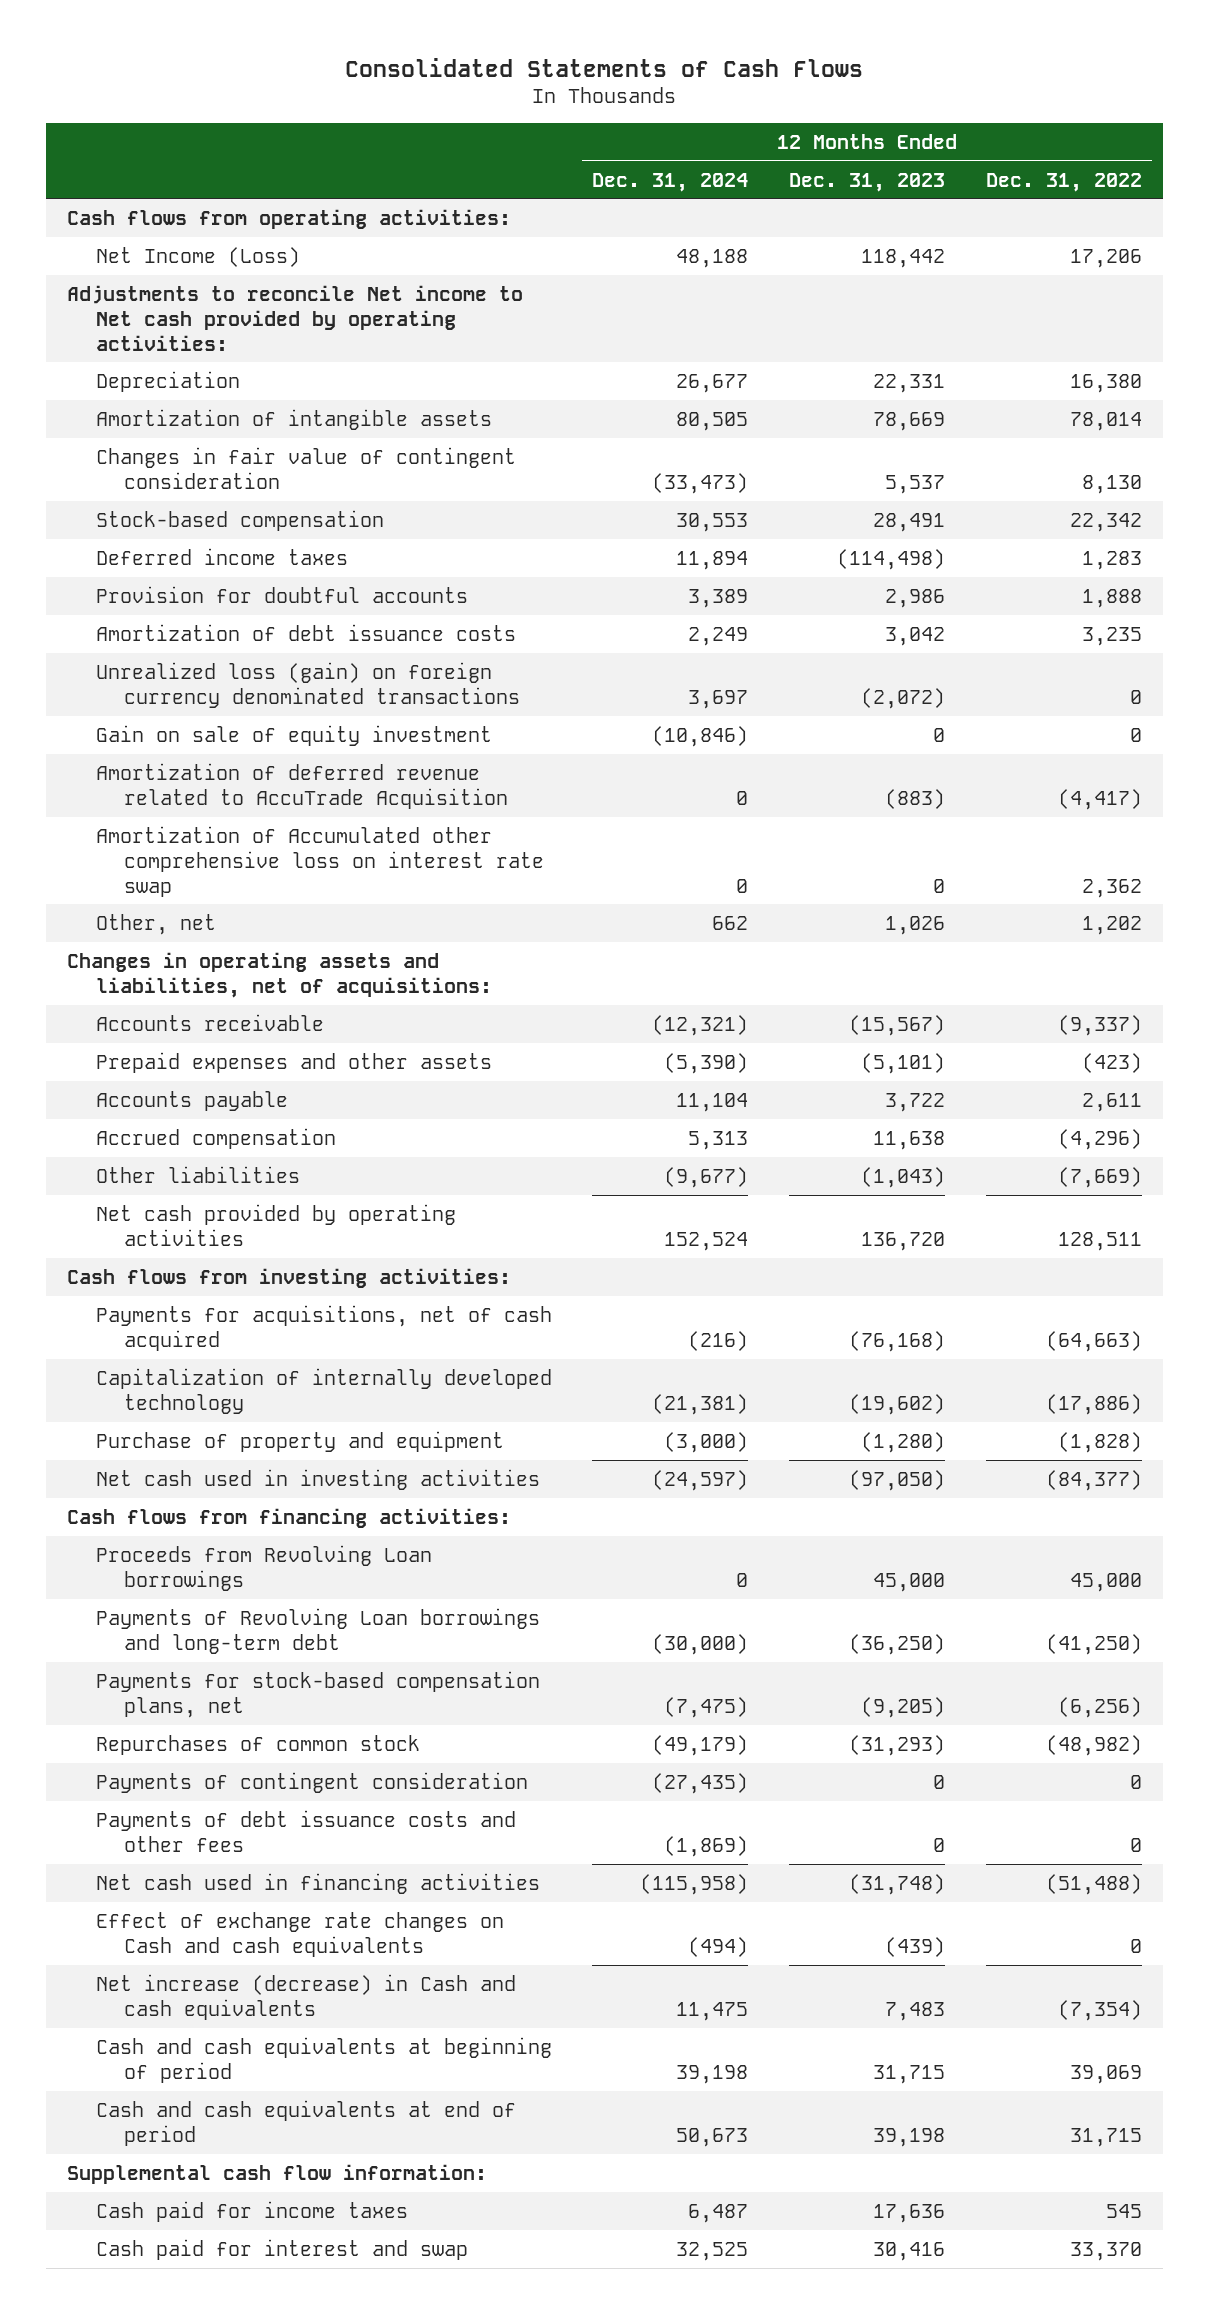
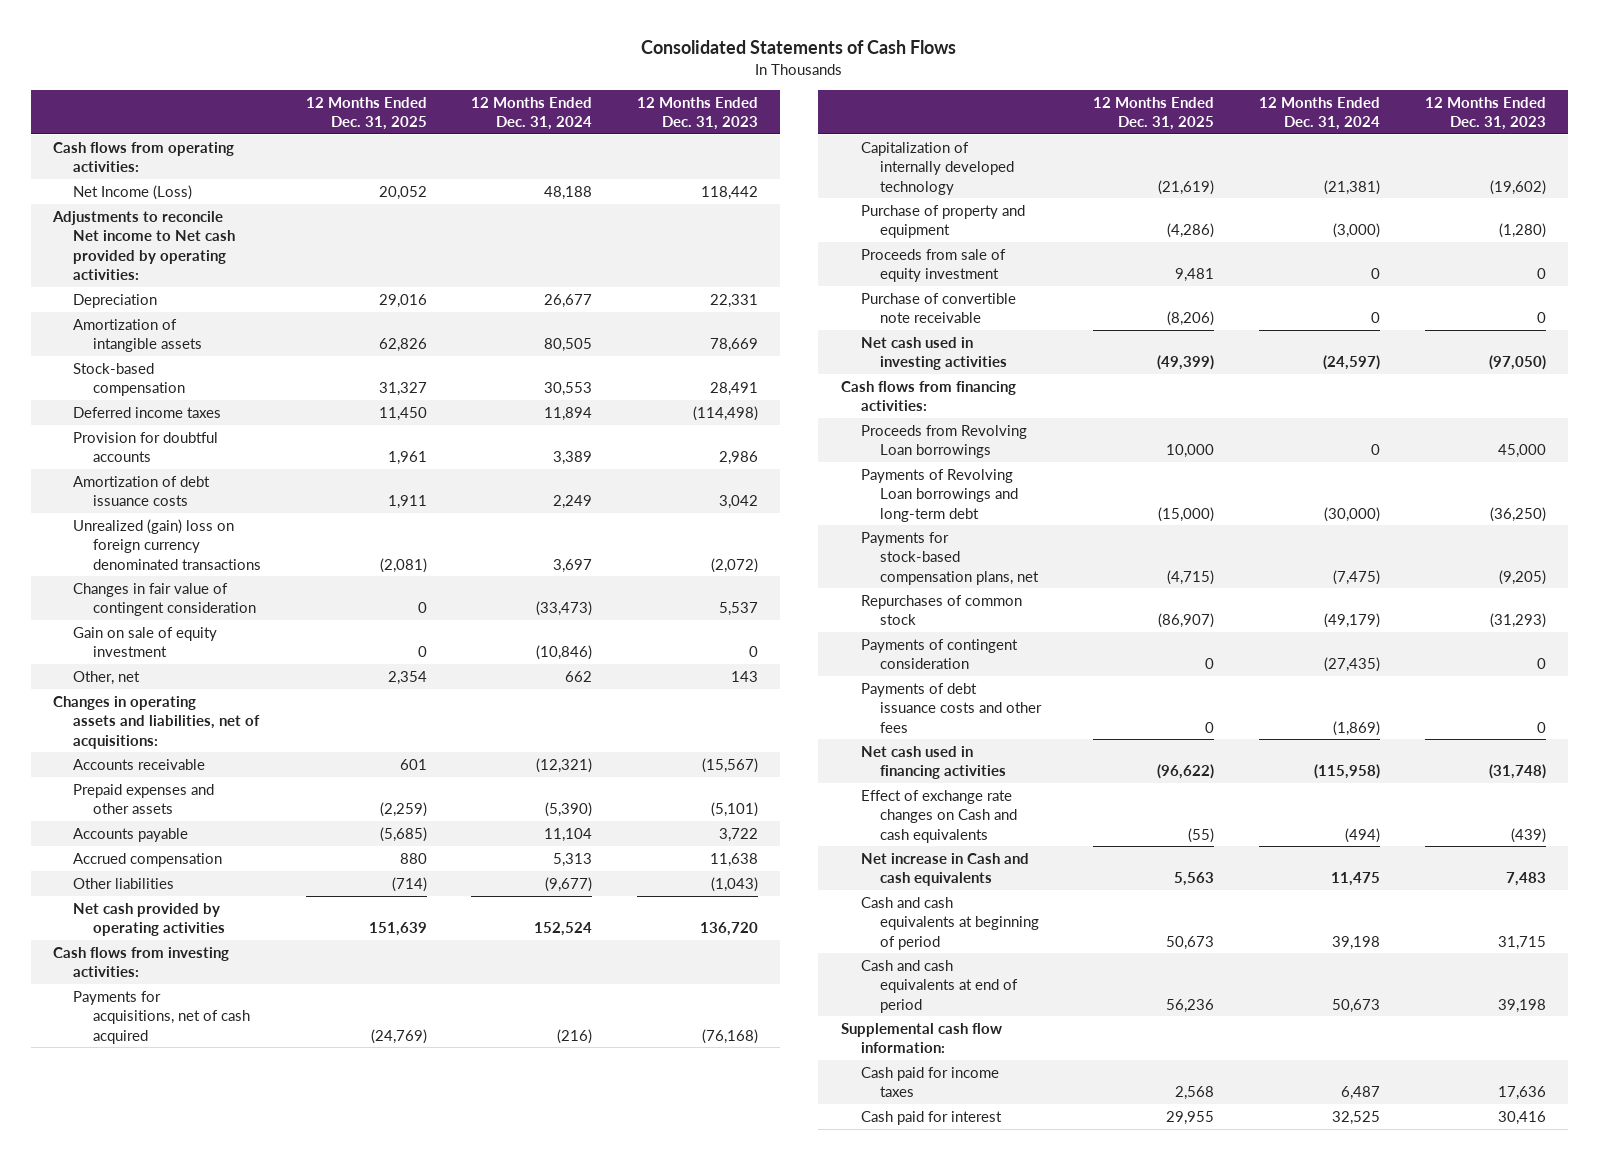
[986,172,1143,192] Dec. 31, 2022 -> none
none -> [305,96,427,131] 12 Months Ended Dec. 31, 2025
[95,661,521,708] Unrealized loss (gain) on foreign currency denominated transactions -> [72,518,261,570] Unrealized (gain) loss on foreign currency denominated transactions
[95,446,516,489] Changes in fair value of contingent consideration -> [72,582,256,617] Changes in fair value of contingent consideration
[95,762,509,809] Amortization of deferred revenue related to AccuTrade Acquisition -> none
[95,825,545,897] Amortization of Accumulated other comprehensive loss on interest rate swap -> none
[885,915,946,935] 1,026 -> [731,670,759,682] 143
none -> [860,248,1006,283] Proceeds from sale of equity investment
none -> [860,292,1016,324] Purchase of convertible note receivable
[95,1973,516,2020] Net increase (decrease) in Cash and cash equivalents -> [860,852,1029,887] Net increase in Cash and cash equivalents
[95,2238,468,2260] Cash paid for interest and swap -> [860,1110,1002,1125] Cash paid for interest

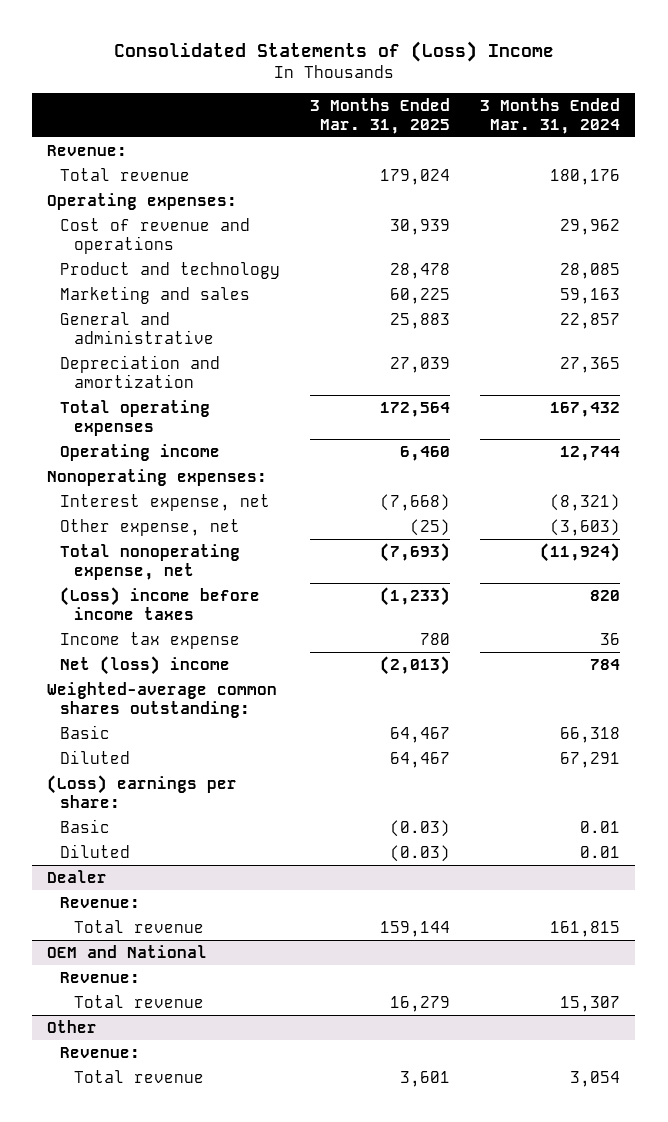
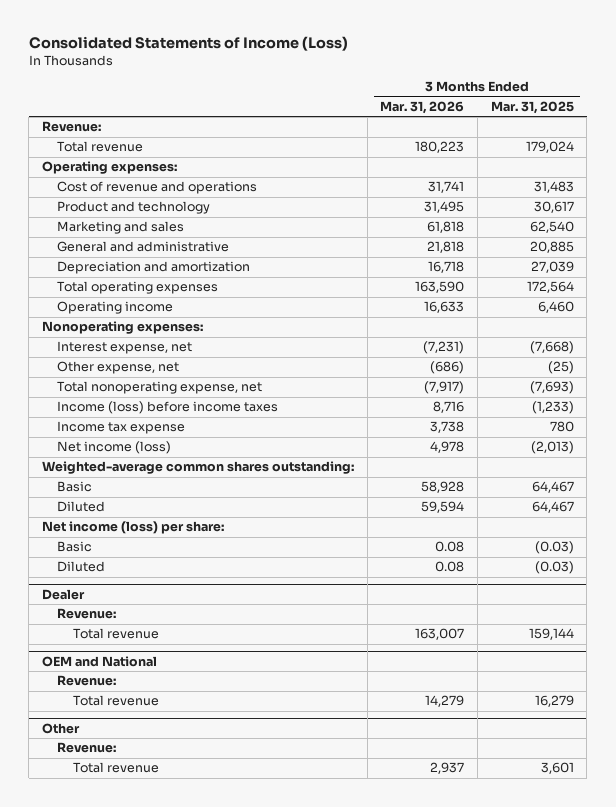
[113,40,554,62] Consolidated Statements of (Loss) Income -> [28,35,348,51] Consolidated Statements of Income (Loss)
[480,98,621,134] 3 Months Ended Mar. 31, 2024 -> none
none -> [380,100,465,114] Mar. 31, 2026
[390,218,451,235] 30,939 -> [533,181,574,194] 31,483
[390,262,451,279] 28,478 -> [533,201,574,214] 30,617
[390,287,451,304] 60,225 -> [529,221,574,234] 62,540
[390,312,451,329] 25,883 -> [529,241,574,254] 20,885
[60,586,261,620] (Loss) income before income taxes -> [57,401,279,415] Income (loss) before income taxes
[60,655,231,675] Net (loss) income -> [57,441,172,455] Net income (loss)
[47,774,238,808] (Loss) earnings per share: -> [41,521,224,535] Net income (loss) per share:

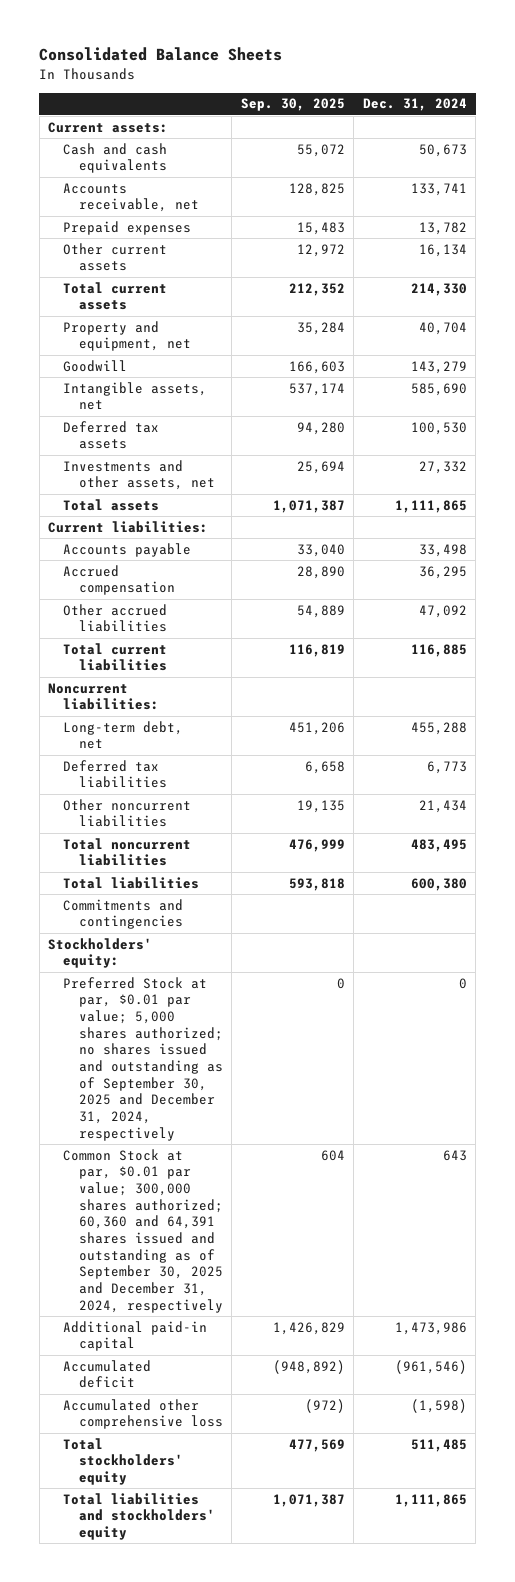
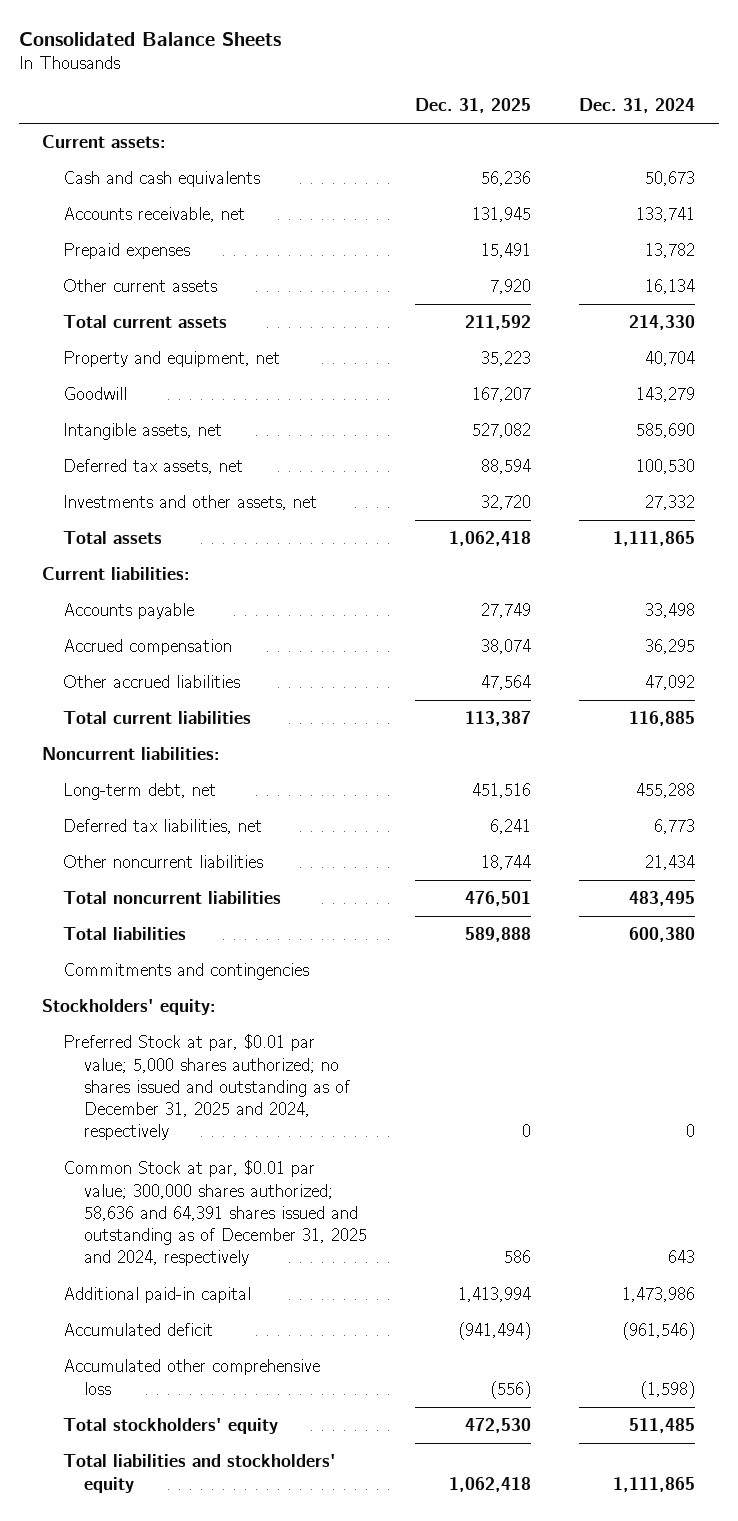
[240,98,345,112] Sep. 30, 2025 -> none
none -> [415,98,532,114] Dec. 31, 2025
[63,420,160,450] Deferred tax assets -> [63,459,244,475] Deferred tax assets, net
[63,759,167,789] Deferred tax liabilities -> [63,819,263,835] Deferred tax liabilities, net
[63,976,223,1141] Preferred Stock at par, $0.01 par value; 5,000 shares authorized; no shares issued and outstanding as of September 30, 2025 and December 31, 2024, respectively -> [63,1034,351,1141] Preferred Stock at par, $0.01 par value; 5,000 shares authorized; no shares issued and outstanding as of December 31, 2025 and 2024, respectively
[63,1148,223,1313] Common Stock at par, $0.01 par value; 300,000 shares authorized; 60,360 and 64,391 shares issued and outstanding as of September 30, 2025 and December 31, 2024, respectively -> [63,1160,368,1267] Common Stock at par, $0.01 par value; 300,000 shares authorized; 58,636 and 64,391 shares issued and outstanding as of December 31, 2025 and 2024, respectively

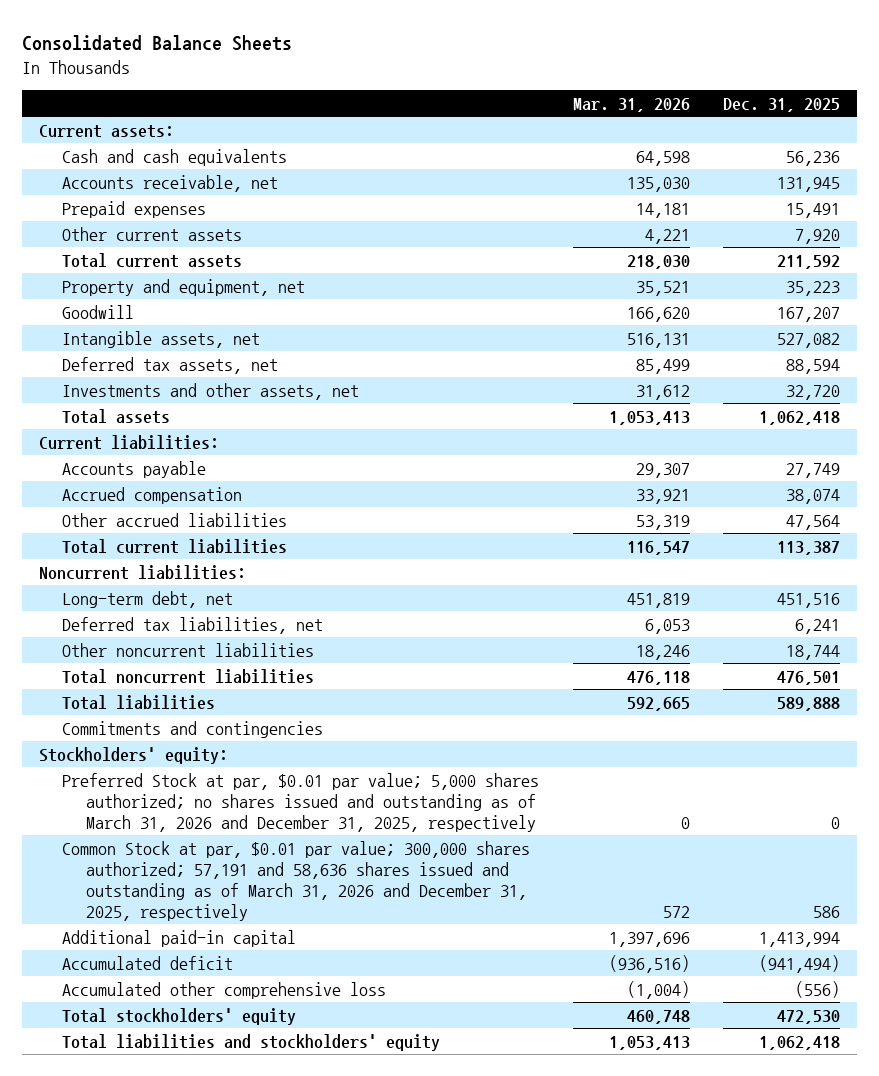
[579,98,696,114] Dec. 31, 2024 -> none
none -> [572,97,690,112] Mar. 31, 2026
[63,1034,351,1141] Preferred Stock at par, $0.01 par value; 5,000 shares authorized; no shares issued and outstanding as of December 31, 2025 and 2024, respectively -> [62,772,540,832] Preferred Stock at par, $0.01 par value; 5,000 shares authorized; no shares issued and outstanding as of March 31, 2026 and December 31, 2025, respectively
[63,1160,368,1267] Common Stock at par, $0.01 par value; 300,000 shares authorized; 58,636 and 64,391 shares issued and outstanding as of December 31, 2025 and 2024, respectively -> [62,840,531,921] Common Stock at par, $0.01 par value; 300,000 shares authorized; 57,191 and 58,636 shares issued and outstanding as of March 31, 2026 and December 31, 2025, respectively

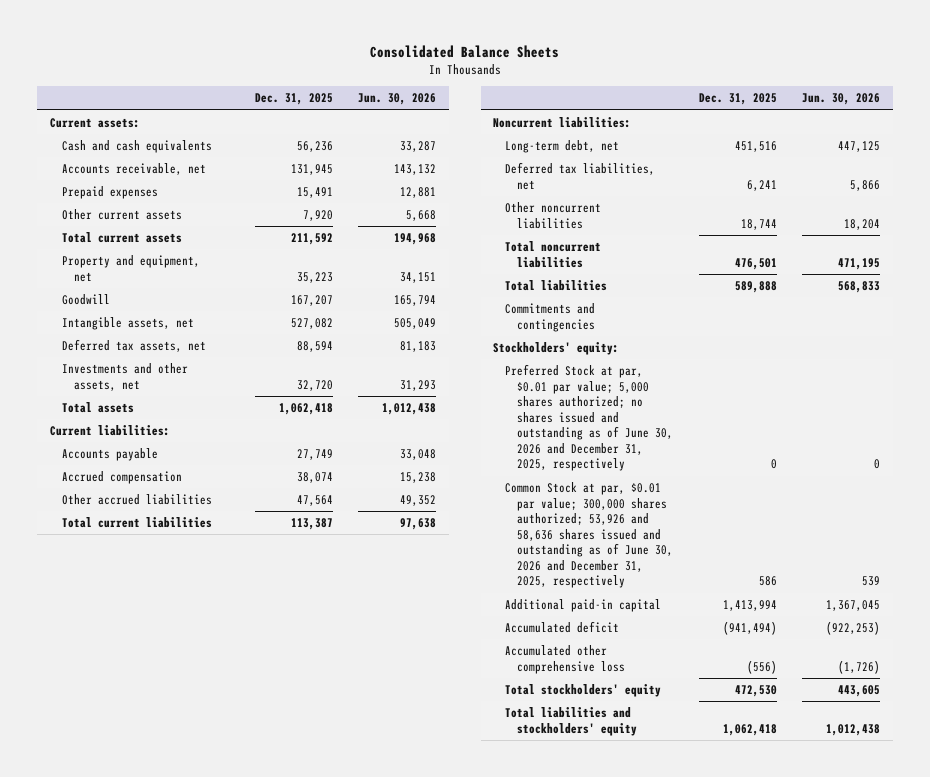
[572,97,690,112] Mar. 31, 2026 -> none
none -> [358,93,437,106] Jun. 30, 2026
[62,772,540,832] Preferred Stock at par, $0.01 par value; 5,000 shares authorized; no shares issued and outstanding as of March 31, 2026 and December 31, 2025, respectively -> [505,364,674,472] Preferred Stock at par, $0.01 par value; 5,000 shares authorized; no shares issued and outstanding as of June 30, 2026 and December 31, 2025, respectively
[62,840,531,921] Common Stock at par, $0.01 par value; 300,000 shares authorized; 57,191 and 58,636 shares issued and outstanding as of March 31, 2026 and December 31, 2025, respectively -> [505,482,674,589] Common Stock at par, $0.01 par value; 300,000 shares authorized; 53,926 and 58,636 shares issued and outstanding as of June 30, 2026 and December 31, 2025, respectively

